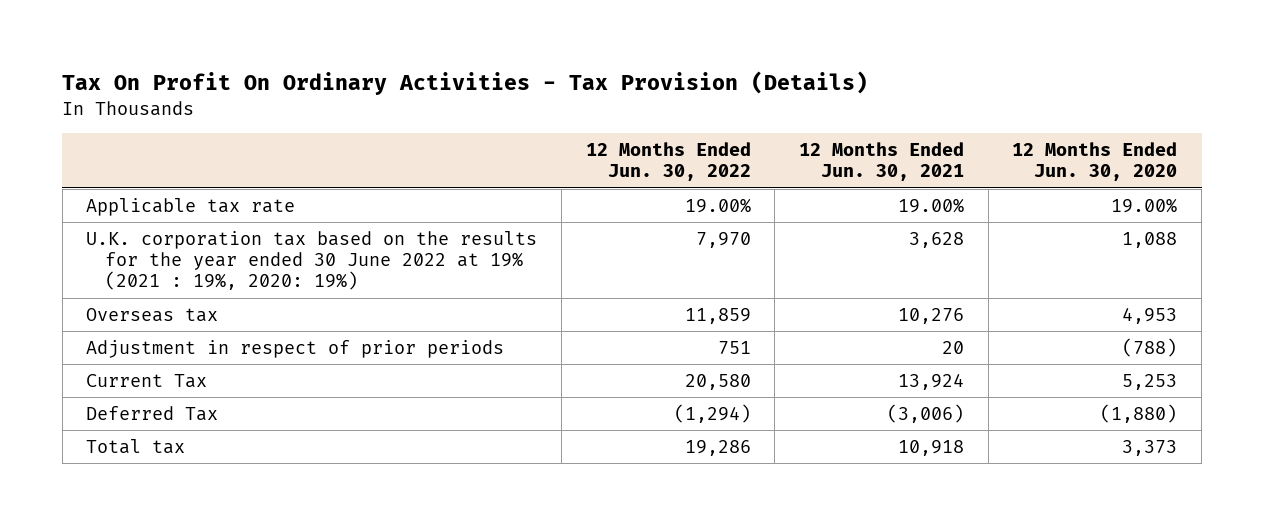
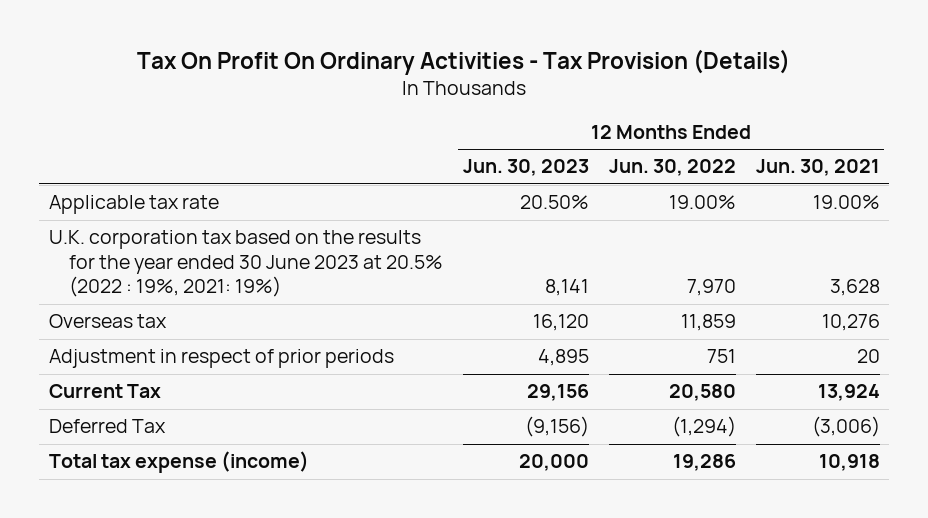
[1012,141,1178,182] 12 Months Ended Jun. 30, 2020 -> none
none -> [462,159,589,177] Jun. 30, 2023
[86,231,538,291] U.K. corporation tax based on the results for the year ended 30 June 2022 at 19% (2021 : 19%, 2020: 19%) -> [48,230,444,298] U.K. corporation tax based on the results for the year ended 30 June 2023 at 20.5% (2022 : 19%, 2021: 19%)
[86,439,186,455] Total tax -> [48,451,309,474] Total tax expense (income)

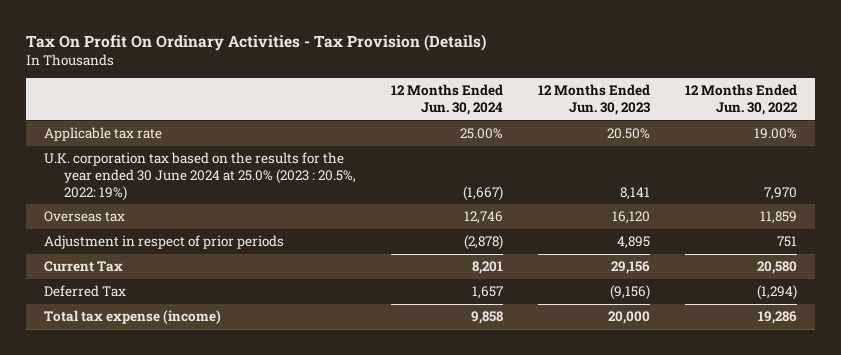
[755,159,880,177] Jun. 30, 2021 -> none
none -> [391,84,504,116] 12 Months Ended Jun. 30, 2024
[48,230,444,298] U.K. corporation tax based on the results for the year ended 30 June 2023 at 20.5% (2022 : 19%, 2021: 19%) -> [43,152,357,201] U.K. corporation tax based on the results for the year ended 30 June 2024 at 25.0% (2023 : 20.5%, 2022: 19%)

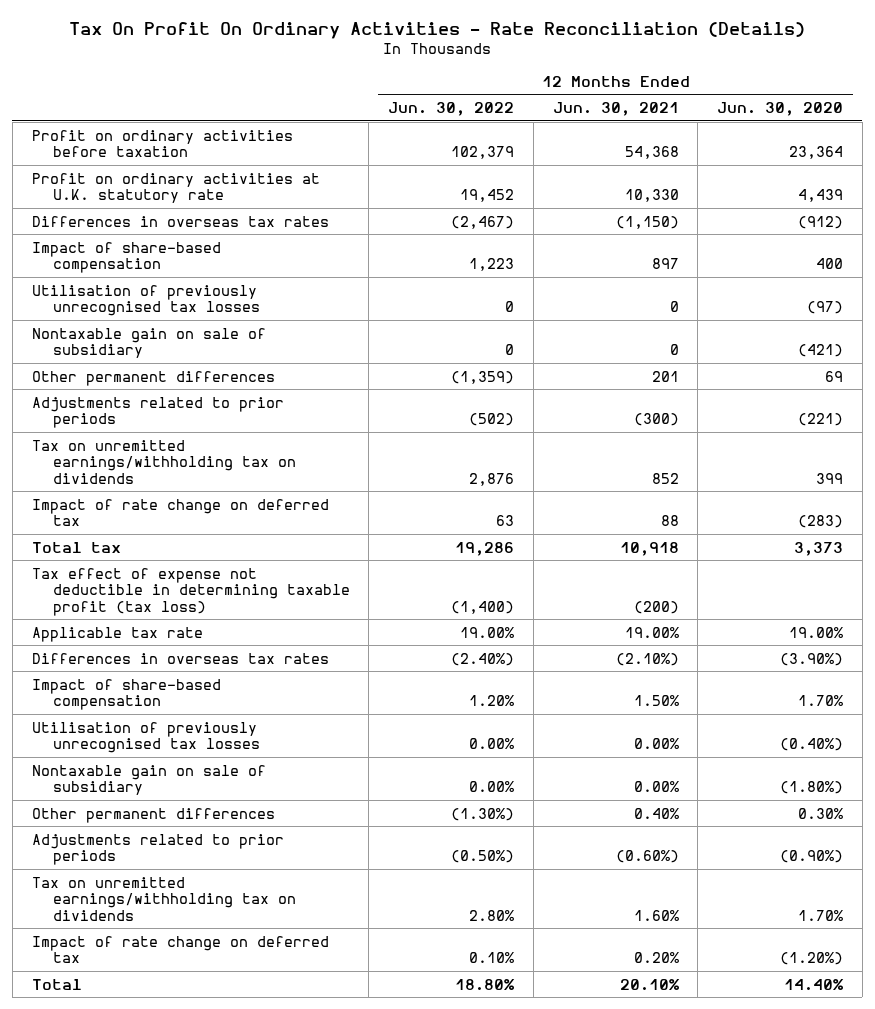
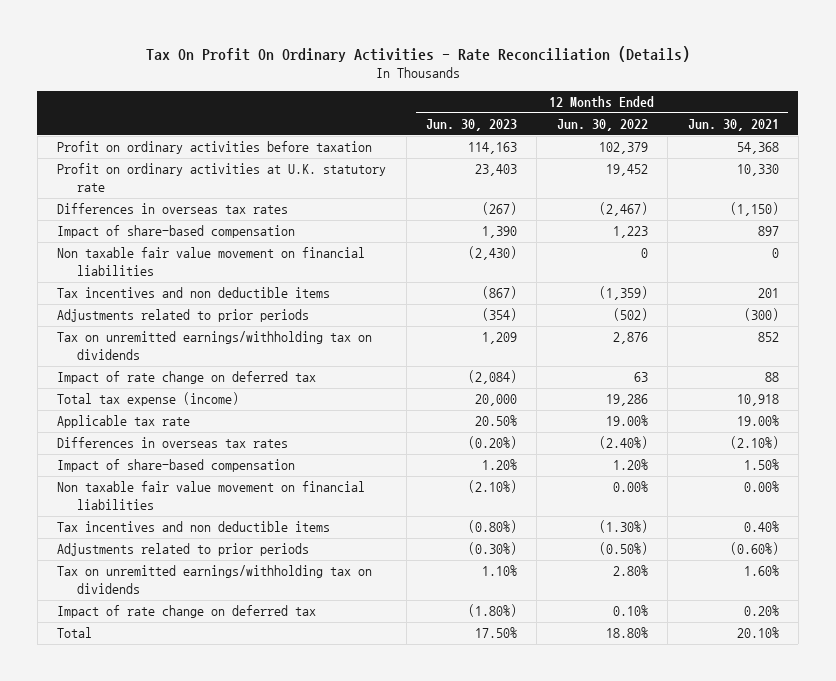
[716,101,843,116] Jun. 30, 2020 -> none
none -> [426,119,518,132] Jun. 30, 2023
[31,284,260,317] Utilisation of previously unrecognised tax losses -> none
[31,327,266,359] Nontaxable gain on sale of subsidiary -> none
none -> [57,247,366,277] Non taxable fair value movement on financial liabilities
[31,370,275,386] Other permanent differences -> [57,287,331,299] Tax incentives and non deductible items
[31,567,350,616] Tax effect of expense not deductible in determining taxable profit (tax loss) -> none
[31,541,121,553] Total tax -> [57,392,240,407] Total tax expense (income)
[31,721,260,754] Utilisation of previously unrecognised tax losses -> none
[31,764,266,796] Nontaxable gain on sale of subsidiary -> none
none -> [57,481,366,511] Non taxable fair value movement on financial liabilities
[31,807,275,823] Other permanent differences -> [57,521,331,533] Tax incentives and non deductible items

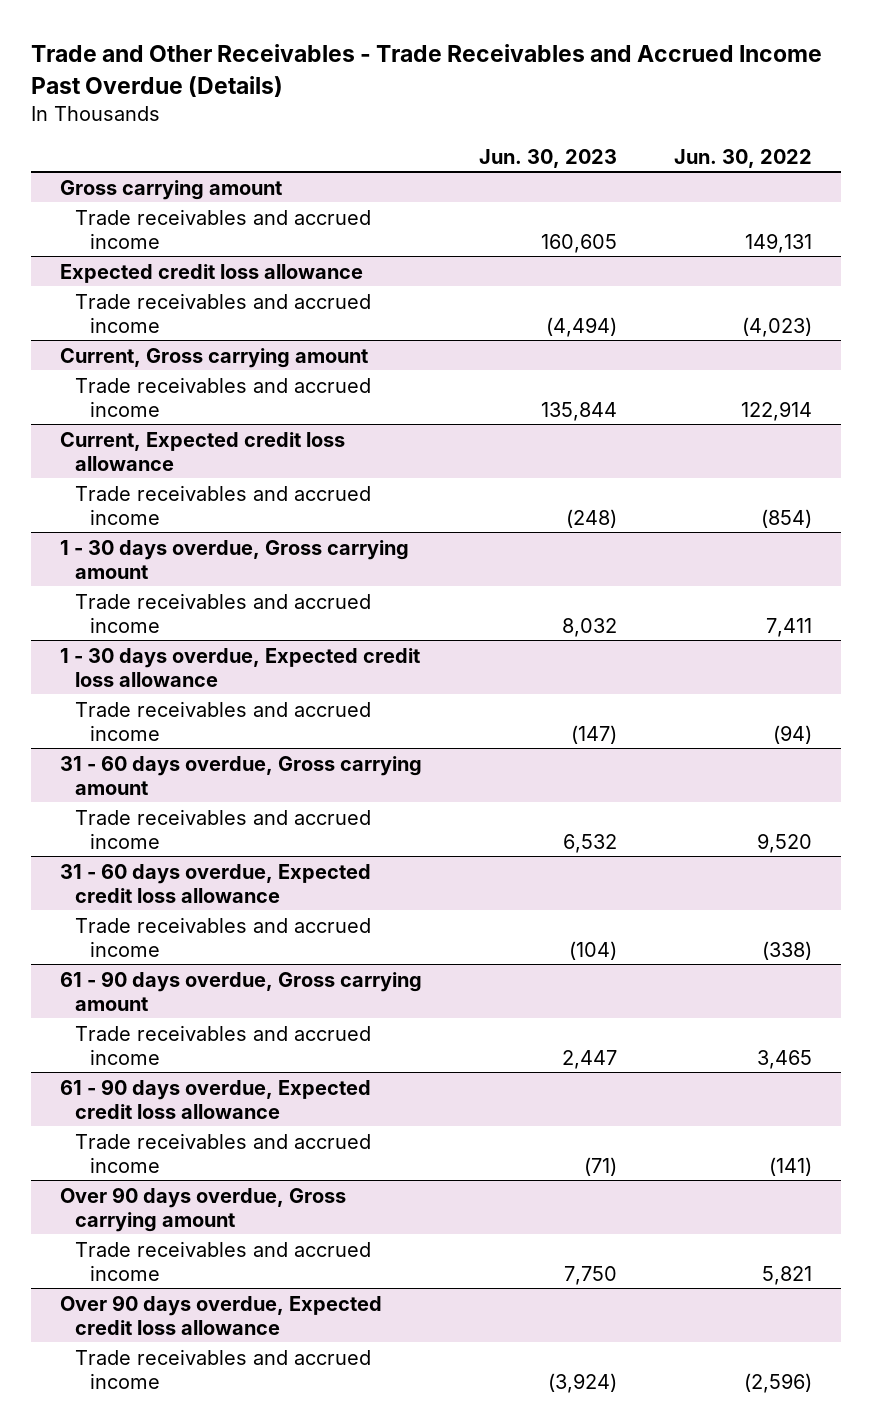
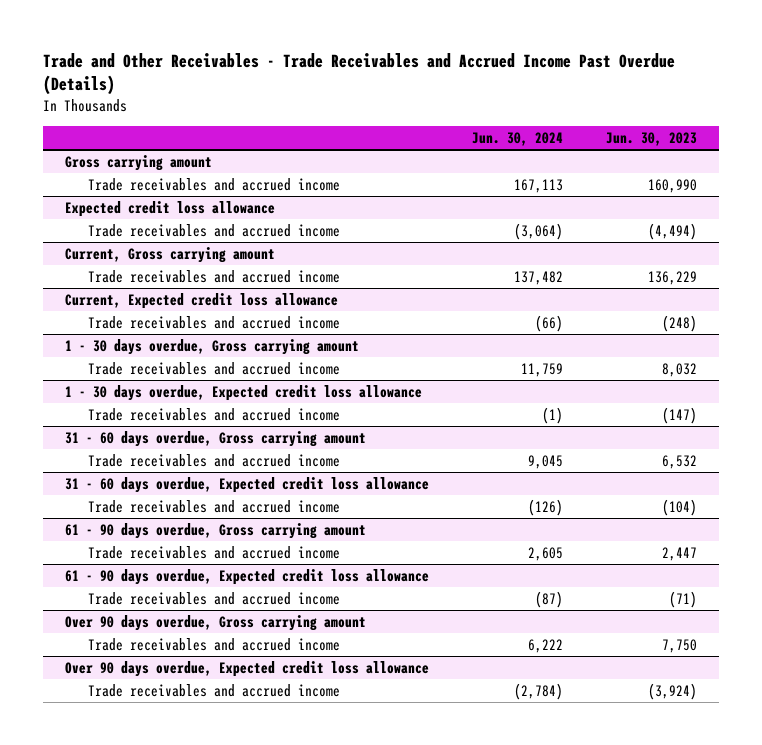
[674,148,813,168] Jun. 30, 2022 -> none
none -> [472,131,564,146] Jun. 30, 2024
[540,233,617,253] 160,605 -> [648,178,698,193] 160,990
[540,401,617,421] 135,844 -> [648,270,698,285] 136,229

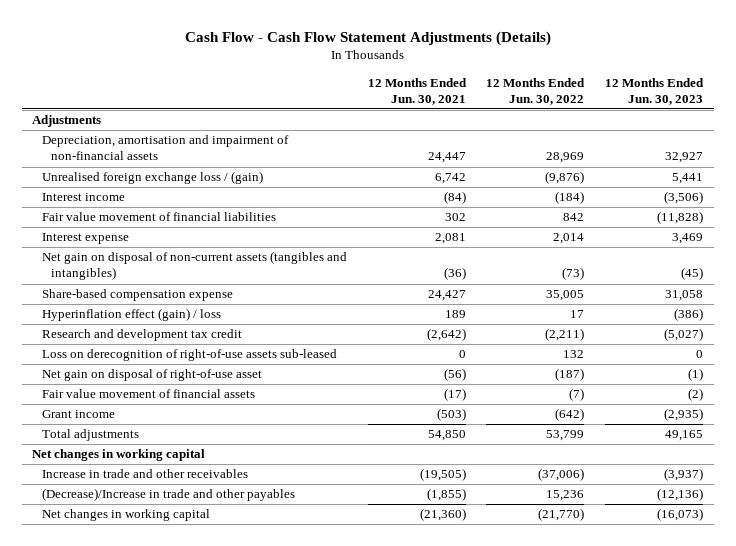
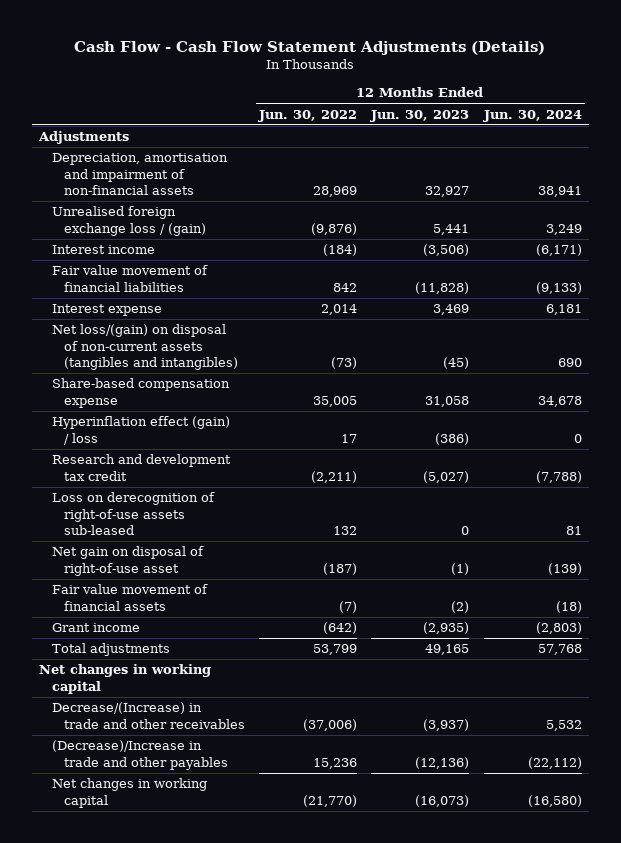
[367,77,467,105] 12 Months Ended Jun. 30, 2021 -> none
none -> [482,109,582,122] Jun. 30, 2024
[41,251,347,281] Net gain on disposal of non-current assets (tangibles and intangibles) -> [51,324,239,371] Net loss/(gain) on disposal of non-current assets (tangibles and intangibles)
[41,469,248,479] Increase in trade and other receivables -> [51,702,246,729] Decrease/(Increase) in trade and other receivables

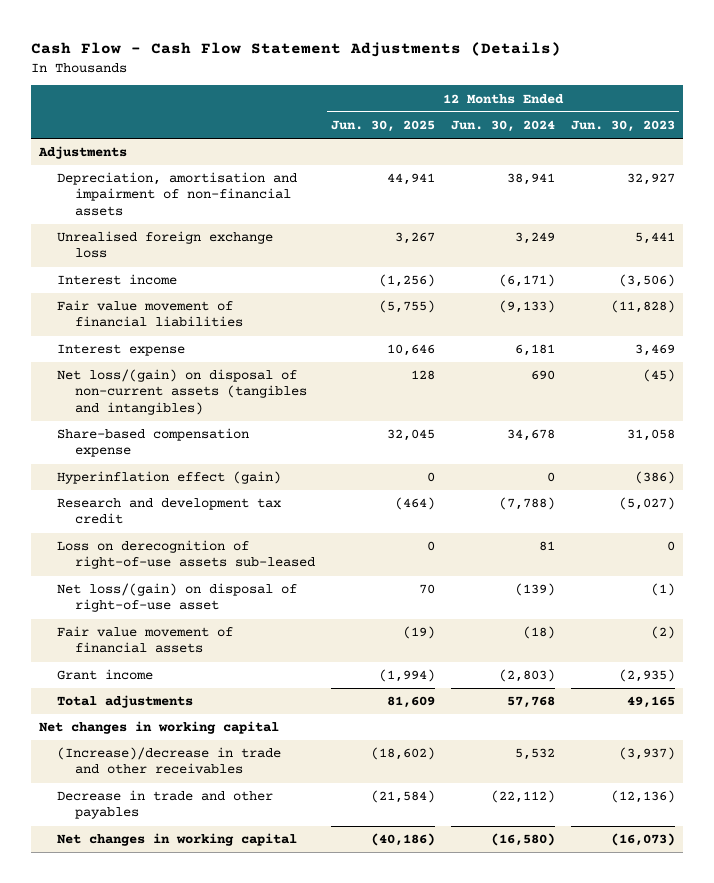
[258,109,358,122] Jun. 30, 2022 -> none
none -> [331,119,436,132] Jun. 30, 2025
[51,206,207,236] Unrealised foreign exchange loss / (gain) -> [57,231,274,259] Unrealised foreign exchange loss
[51,416,230,445] Hyperinflation effect (gain) / loss -> [57,471,282,485] Hyperinflation effect (gain)
[51,546,204,576] Net gain on disposal of right-of-use asset -> [57,583,298,613] Net loss/(gain) on disposal of right-of-use asset
[51,702,246,729] Decrease/(Increase) in trade and other receivables -> [57,747,282,775] (Increase)/decrease in trade and other receivables
[51,740,229,770] (Decrease)/Increase in trade and other payables -> [57,790,274,820] Decrease in trade and other payables

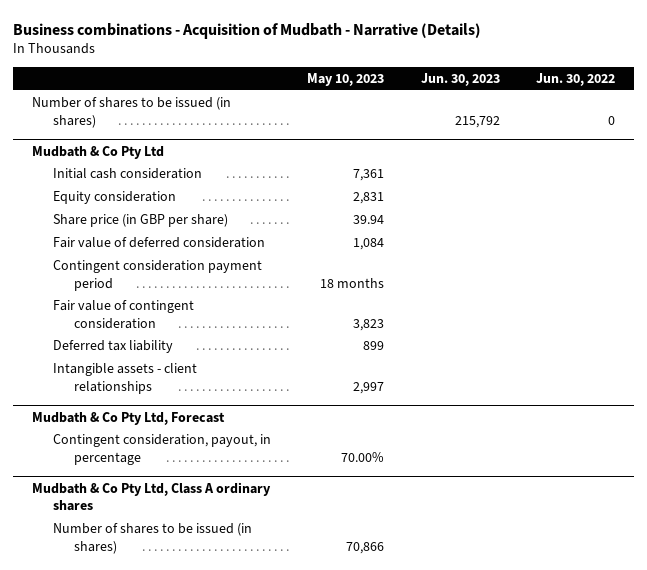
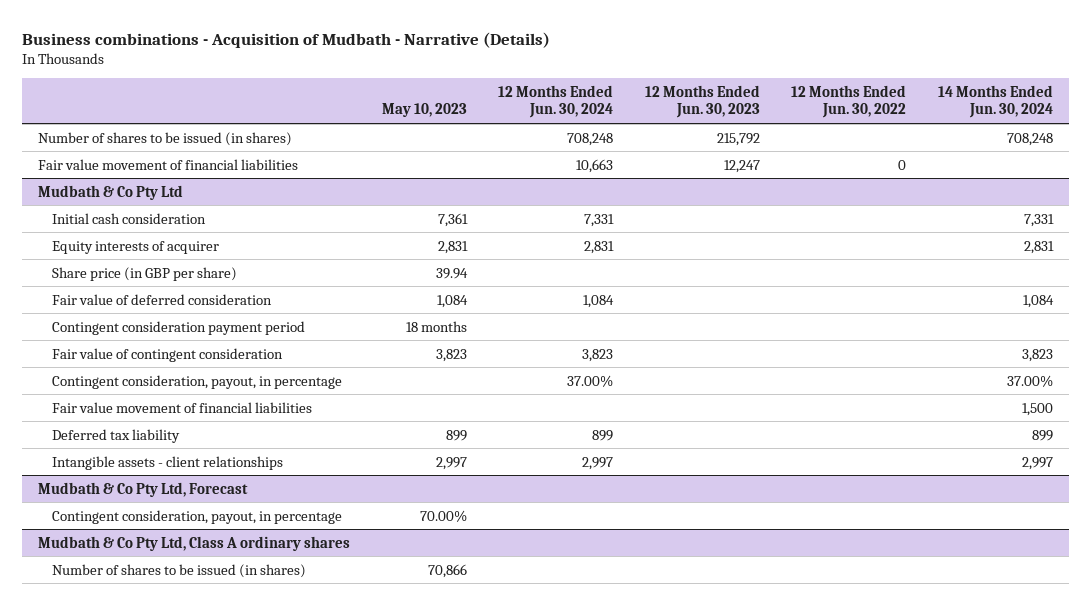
[420,73,500,87] Jun. 30, 2023 -> none
[536,73,616,87] Jun. 30, 2022 -> none
none -> [498,85,614,119] 12 Months Ended Jun. 30, 2024
none -> [644,85,760,119] 12 Months Ended Jun. 30, 2023
none -> [791,85,907,119] 12 Months Ended Jun. 30, 2022
none -> [937,85,1053,119] 14 Months Ended Jun. 30, 2024
none -> [38,158,299,170] Fair value movement of financial liabilities
[52,190,176,204] Equity consideration -> [52,240,220,254] Equity interests of acquirer
none -> [52,374,343,389] Contingent consideration, payout, in percentage
none -> [52,401,313,413] Fair value movement of financial liabilities

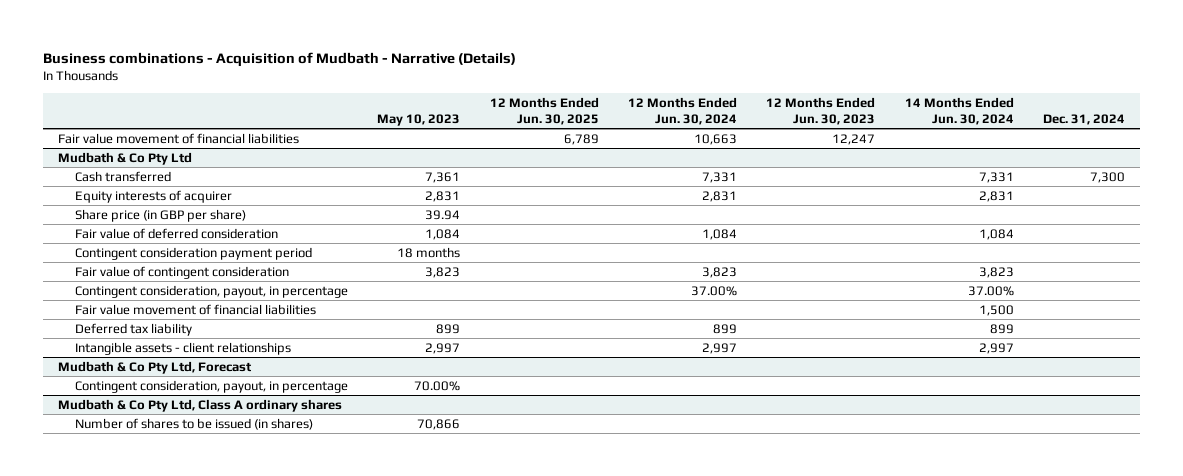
[791,85,907,119] 12 Months Ended Jun. 30, 2022 -> none
none -> [489,96,599,125] 12 Months Ended Jun. 30, 2025
none -> [1043,113,1126,125] Dec. 31, 2024
[38,131,293,146] Number of shares to be issued (in shares) -> none
[52,212,207,224] Initial cash consideration -> [74,170,171,182] Cash transferred

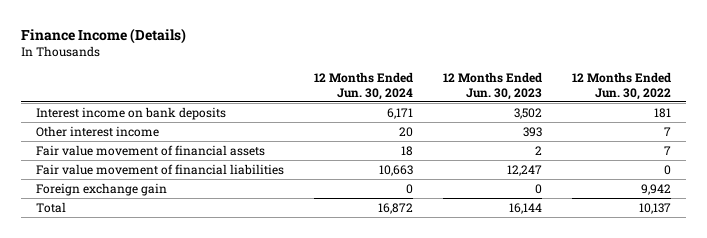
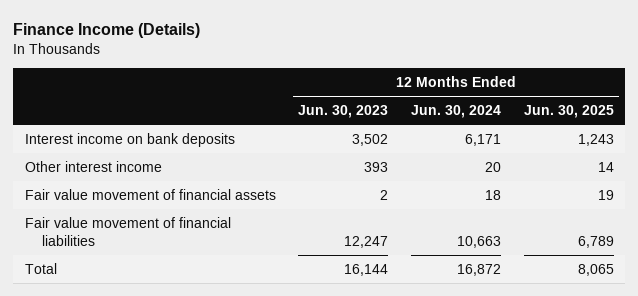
[572,72,672,100] 12 Months Ended Jun. 30, 2022 -> none
none -> [523,105,614,119] Jun. 30, 2025
[35,182,167,196] Foreign exchange gain -> none

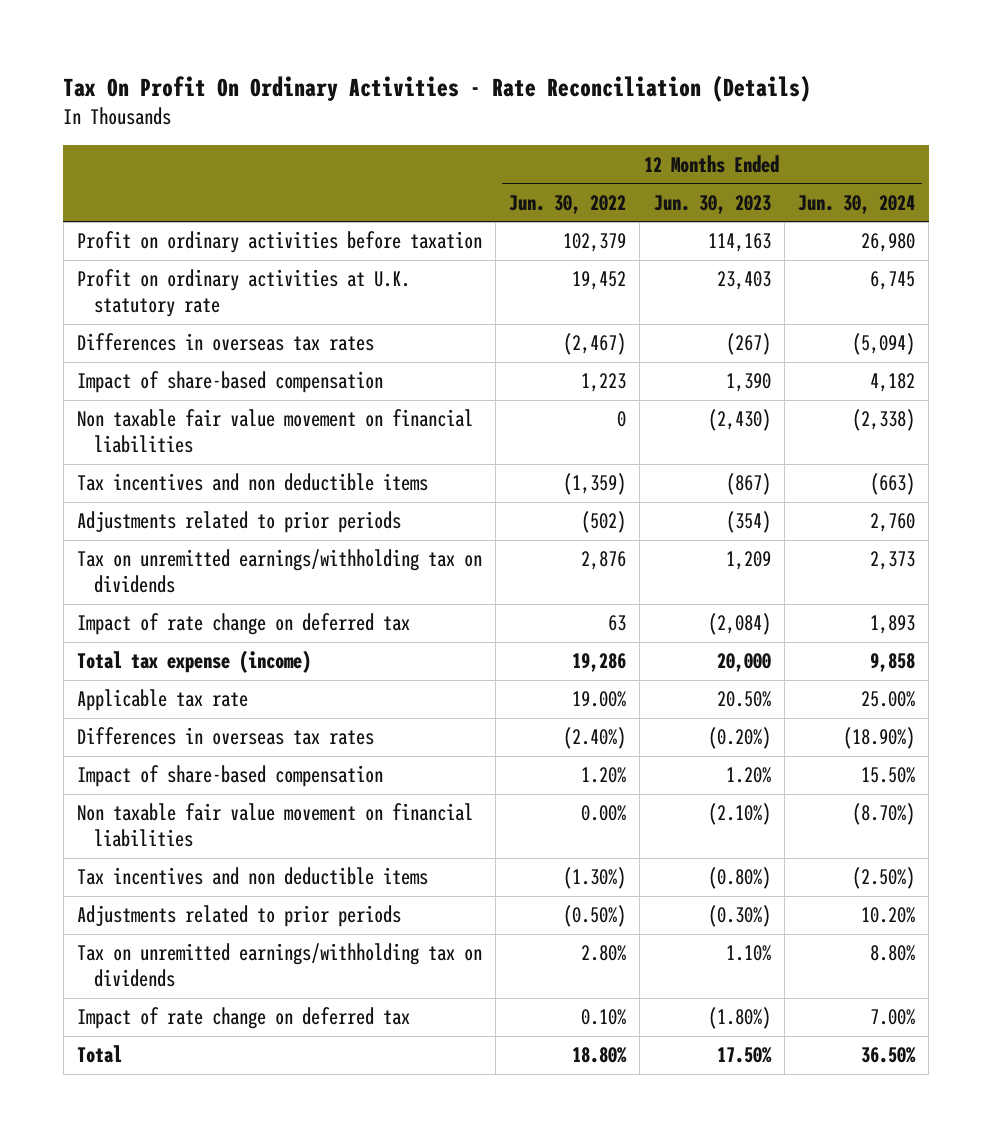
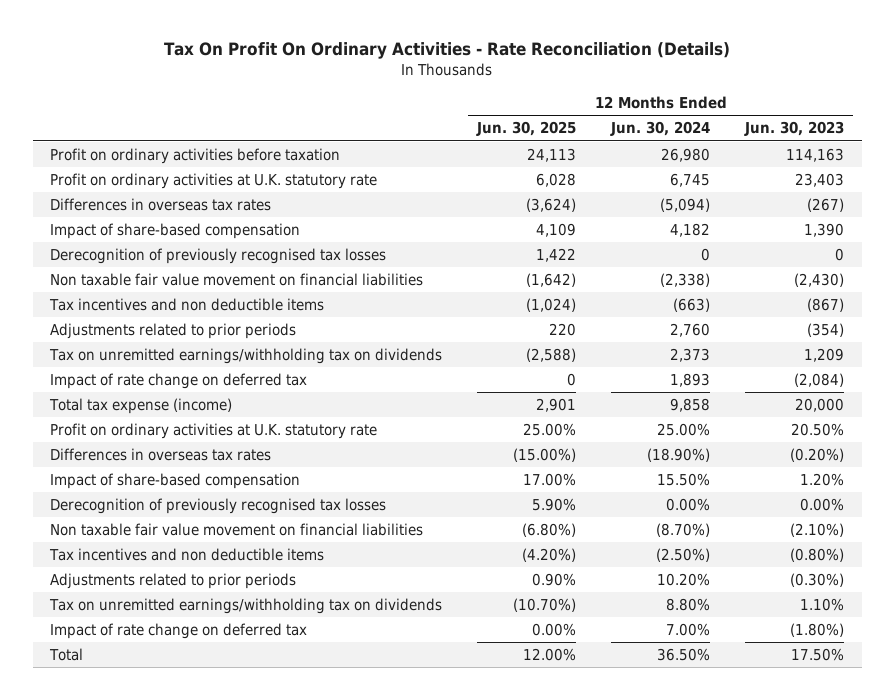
[509,194,627,214] Jun. 30, 2022 -> none
none -> [476,121,577,137] Jun. 30, 2025
none -> [50,248,387,265] Derecognition of previously recognised tax losses
[76,689,248,712] Applicable tax rate -> [50,423,378,440] Profit on ordinary activities at U.K. statutory rate
none -> [50,498,387,515] Derecognition of previously recognised tax losses

